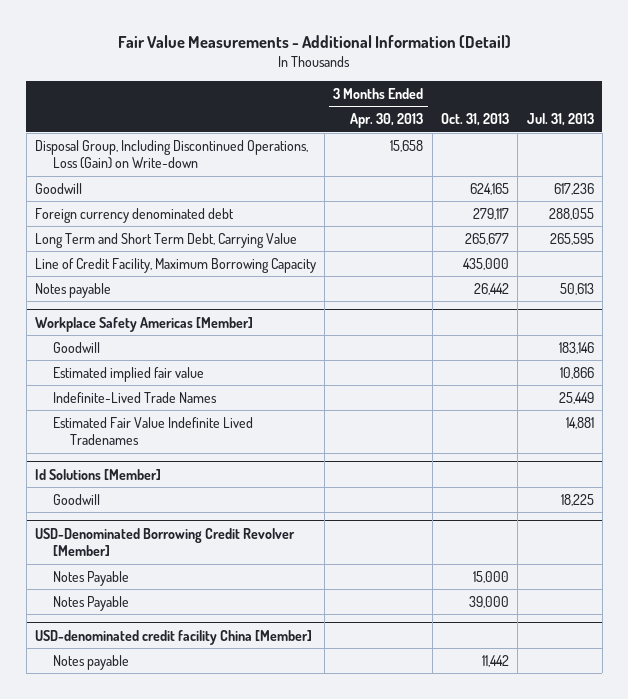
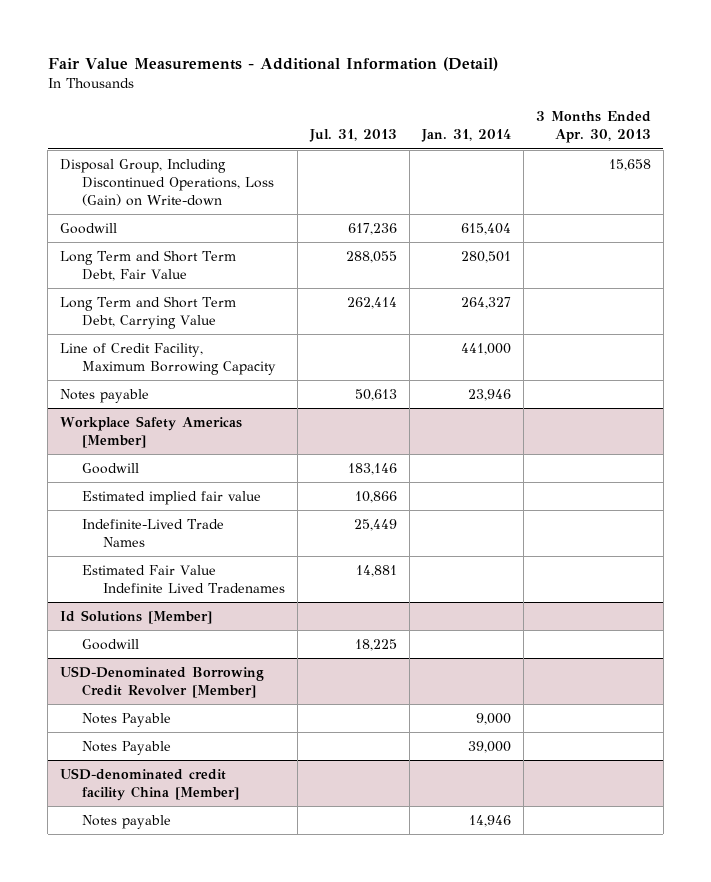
[440,113,509,127] Oct. 31, 2013 -> none
none -> [420,129,511,143] Jan. 31, 2014
[34,207,234,223] Foreign currency denominated debt -> [60,250,237,281] Long Term and Short Term Debt, Fair Value
[549,232,594,245] 265,595 -> [346,297,397,310] 262,414

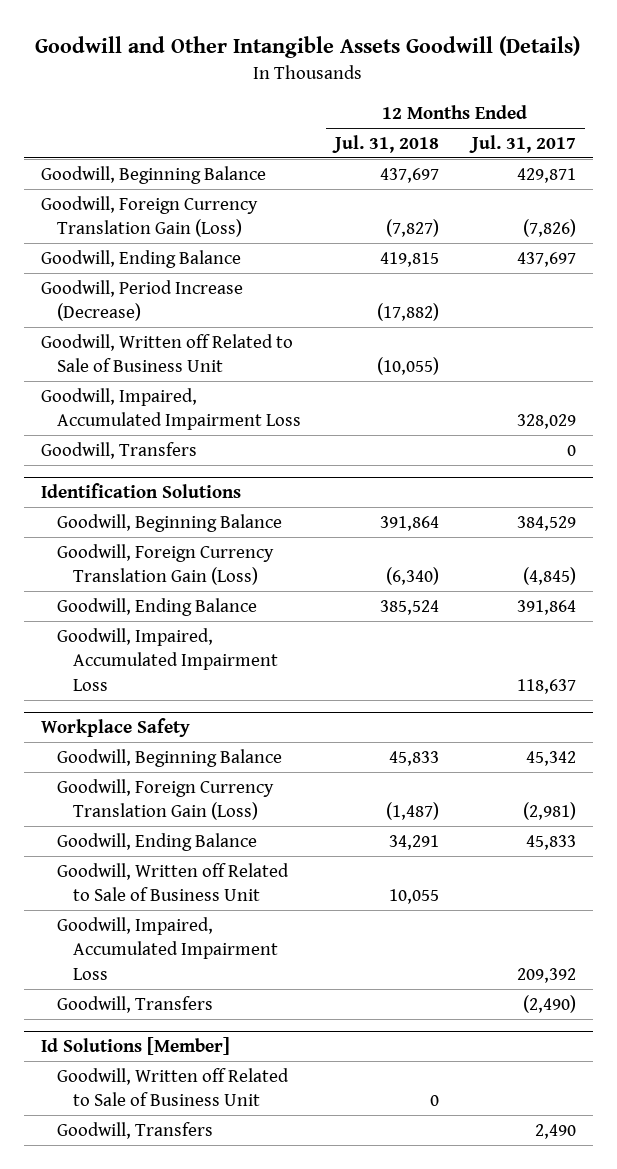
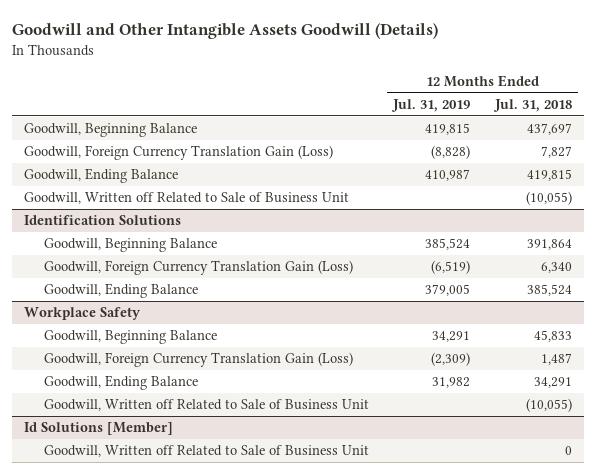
[469,134,577,153] Jul. 31, 2017 -> none
none -> [391,98,471,112] Jul. 31, 2019
[385,219,439,238] (7,827) -> [540,146,572,159] 7,827
[40,279,243,322] Goodwill, Period Increase (Decrease) -> none
[40,387,301,431] Goodwill, Impaired, Accumulated Impairment Loss -> none
[40,441,197,459] Goodwill, Transfers -> none
[385,567,439,586] (6,340) -> [540,262,572,274] 6,340
[56,627,278,691] Goodwill, Impaired, Accumulated Impairment Loss -> none
[385,802,439,821] (1,487) -> [540,353,572,366] 1,487
[56,916,278,980] Goodwill, Impaired, Accumulated Impairment Loss -> none
[56,995,213,1013] Goodwill, Transfers -> none
[388,889,439,905] 10,055 -> [525,398,572,413] (10,055)
[56,1121,213,1139] Goodwill, Transfers -> none

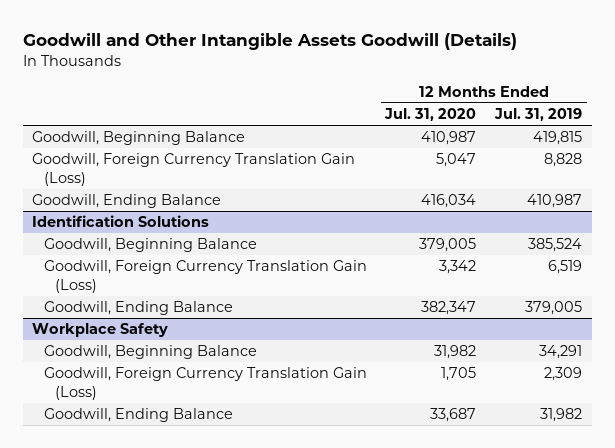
[492,98,572,112] Jul. 31, 2018 -> none
none -> [384,108,477,122] Jul. 31, 2020
[431,145,471,160] (8,828) -> [544,153,583,168] 8,828
[24,192,350,205] Goodwill, Written off Related to Sale of Business Unit -> none
[431,260,471,275] (6,519) -> [548,260,583,275] 6,519
[431,352,471,367] (2,309) -> [544,367,583,382] 2,309
[43,399,369,412] Goodwill, Written off Related to Sale of Business Unit -> none
[24,422,174,436] Id Solutions [Member] -> none
[43,445,369,458] Goodwill, Written off Related to Sale of Business Unit -> none

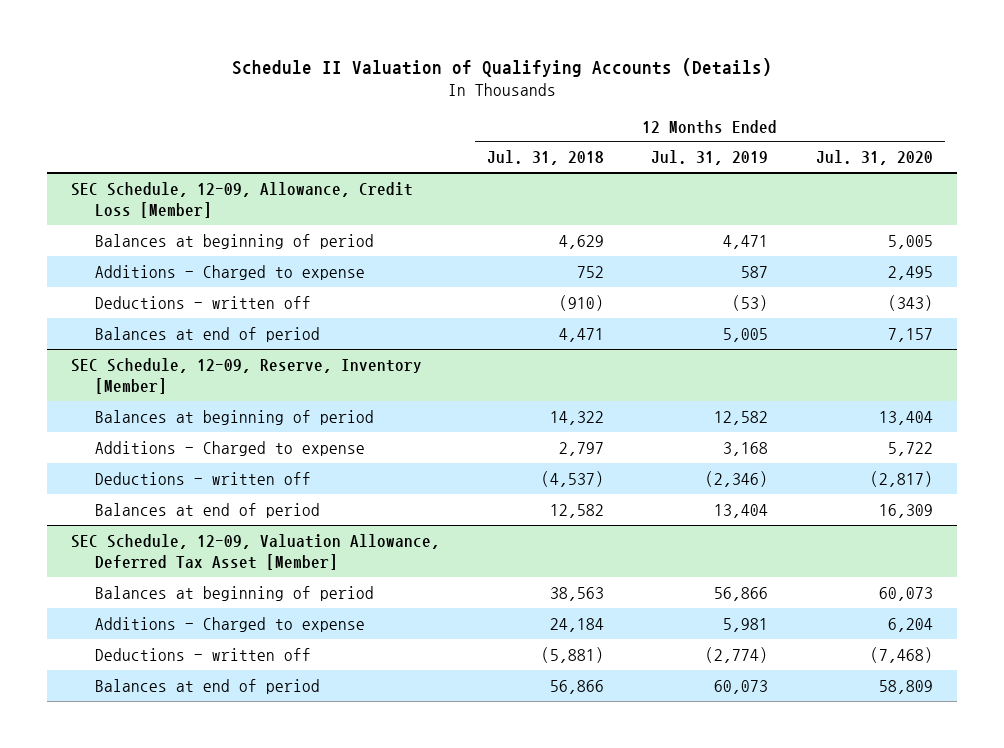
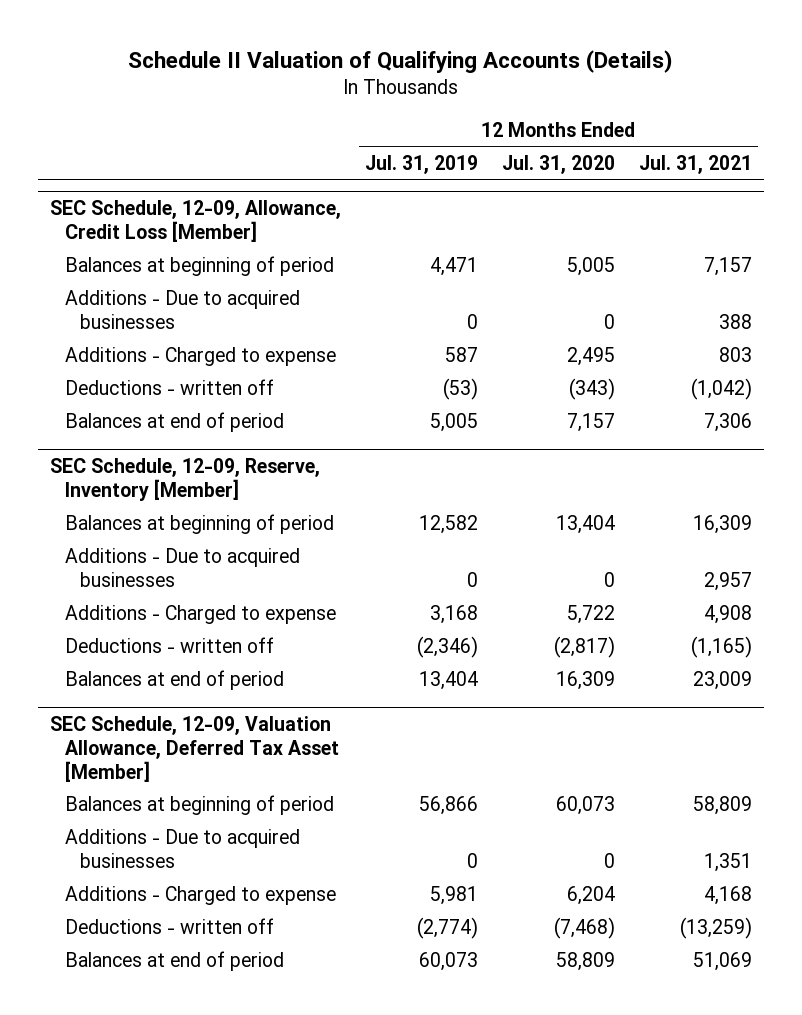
[487,150,605,166] Jul. 31, 2018 -> none
none -> [638,154,752,174] Jul. 31, 2021
none -> [65,290,301,330] Additions - Due to acquired businesses
none -> [65,548,301,588] Additions - Due to acquired businesses
none -> [65,829,301,869] Additions - Due to acquired businesses

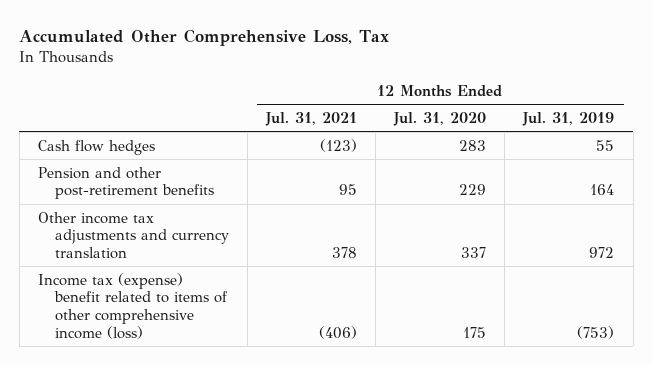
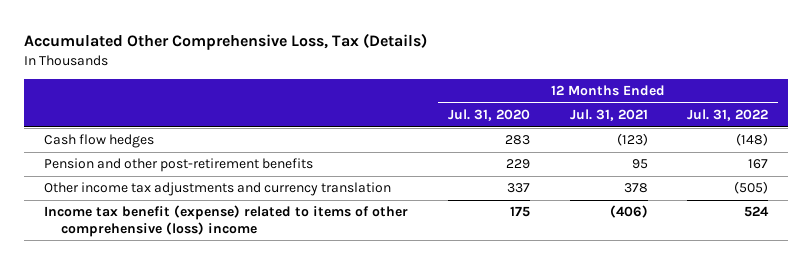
[19,29,390,47] Accumulated Other Comprehensive Loss, Tax -> [24,32,428,50] Accumulated Other Comprehensive Loss, Tax (Details)
[522,111,615,126] Jul. 31, 2019 -> none
none -> [687,109,769,122] Jul. 31, 2022
[38,272,228,339] Income tax (expense) benefit related to items of other comprehensive income (loss) -> [44,205,409,237] Income tax benefit (expense) related to items of other comprehensive (loss) income

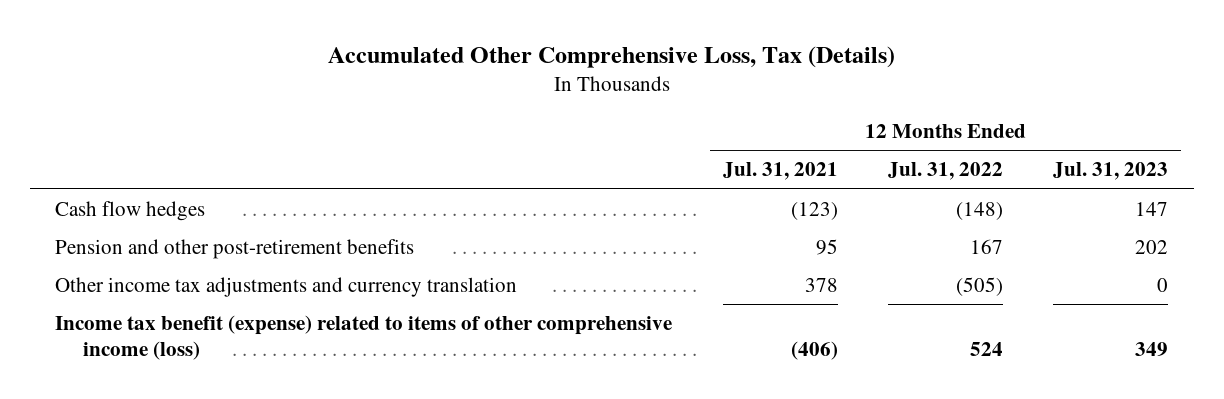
[447,109,530,122] Jul. 31, 2020 -> none
none -> [1053,162,1169,181] Jul. 31, 2023
[44,205,409,237] Income tax benefit (expense) related to items of other comprehensive (loss) income -> [55,315,673,361] Income tax benefit (expense) related to items of other comprehensive income (loss)

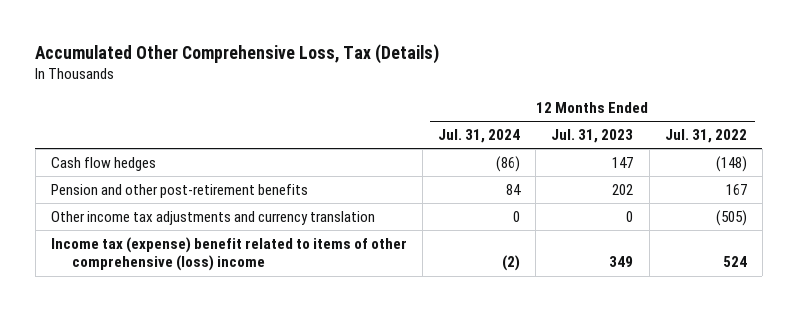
[722,162,838,181] Jul. 31, 2021 -> none
none -> [438,129,521,144] Jul. 31, 2024
[55,315,673,361] Income tax benefit (expense) related to items of other comprehensive income (loss) -> [50,236,407,272] Income tax (expense) benefit related to items of other comprehensive (loss) income

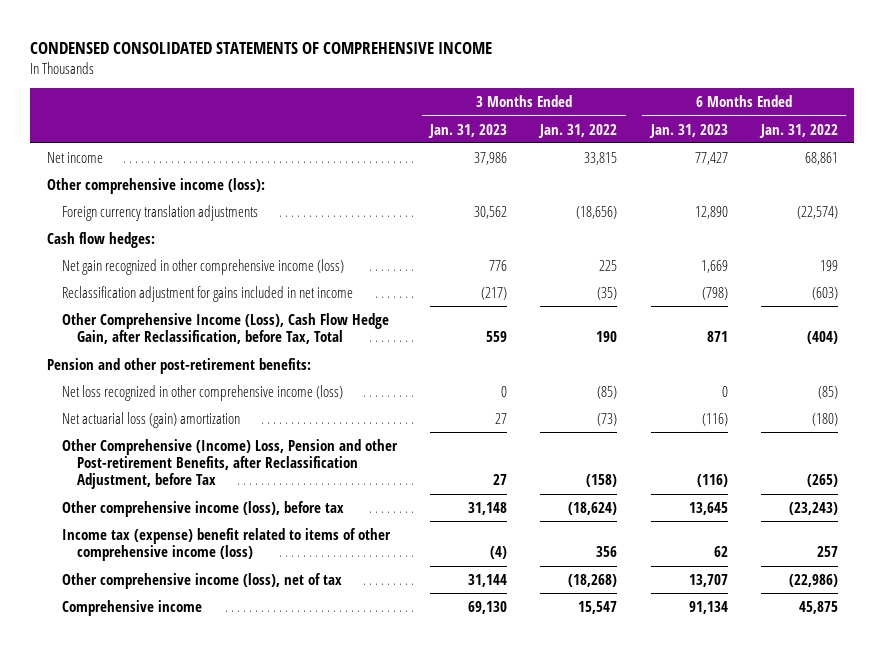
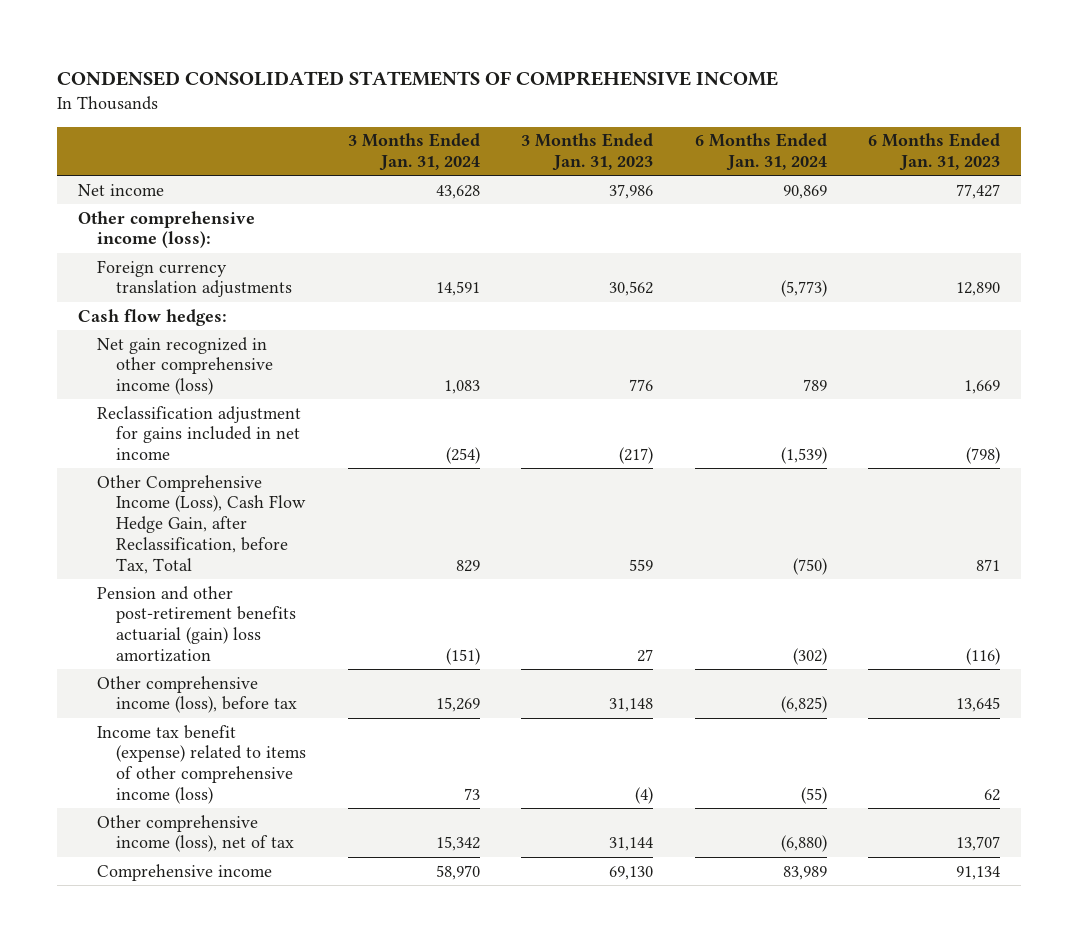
[538,123,618,138] Jan. 31, 2022 -> none
[758,123,838,138] Jan. 31, 2022 -> none
none -> [347,133,480,171] 3 Months Ended Jan. 31, 2024
none -> [694,133,827,171] 6 Months Ended Jan. 31, 2024
[47,357,312,374] Pension and other post-retirement benefits: -> none
[62,384,344,401] Net loss recognized in other comprehensive income (loss) -> none
[62,438,399,490] Other Comprehensive (Income) Loss, Pension and other Post-retirement Benefits, after Reclassification Adjustment, before Tax -> none
[62,411,241,428] Net actuarial loss (gain) amortization -> [96,585,297,662] Pension and other post-retirement benefits actuarial (gain) loss amortization
[62,527,392,562] Income tax (expense) benefit related to items of other comprehensive income (loss) -> [96,724,307,804] Income tax benefit (expense) related to items of other comprehensive income (loss)

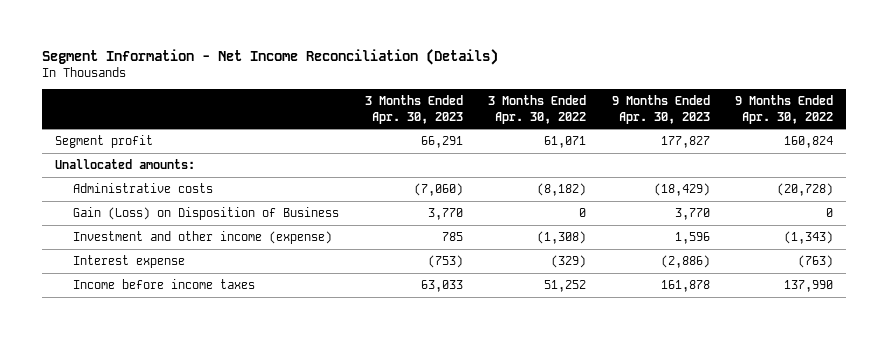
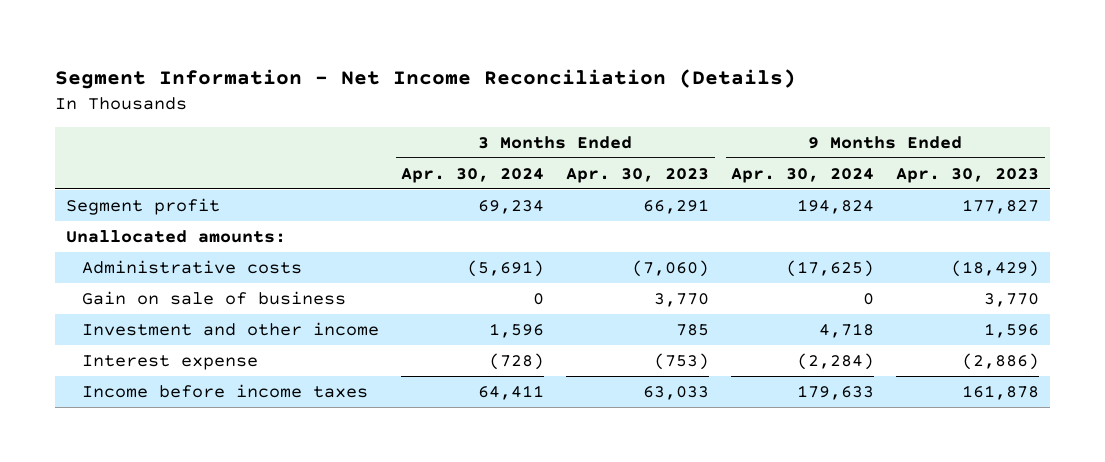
[488,95,587,124] 3 Months Ended Apr. 30, 2022 -> none
[735,95,834,124] 9 Months Ended Apr. 30, 2022 -> none
none -> [401,167,545,183] Apr. 30, 2024
none -> [731,167,875,183] Apr. 30, 2024
[73,207,340,221] Gain (Loss) on Disposition of Business -> [82,290,347,305] Gain on sale of business
[73,231,333,245] Investment and other income (expense) -> [82,321,380,336] Investment and other income

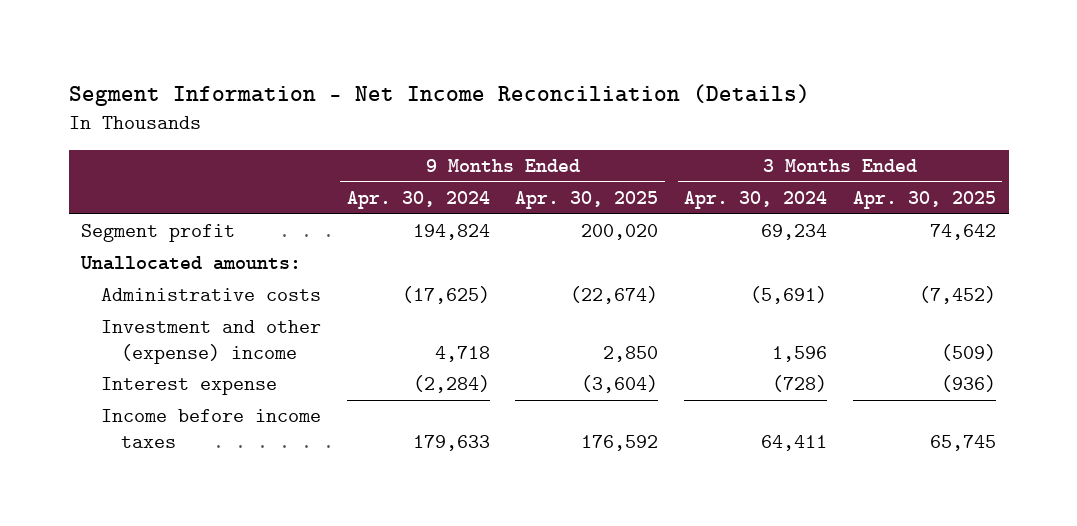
[566,167,710,183] Apr. 30, 2023 -> none
[896,167,1040,183] Apr. 30, 2023 -> none
none -> [515,191,659,210] Apr. 30, 2025
none -> [852,191,996,210] Apr. 30, 2025
[82,290,347,305] Gain on sale of business -> none
[82,321,380,336] Investment and other income -> [101,320,322,364] Investment and other (expense) income

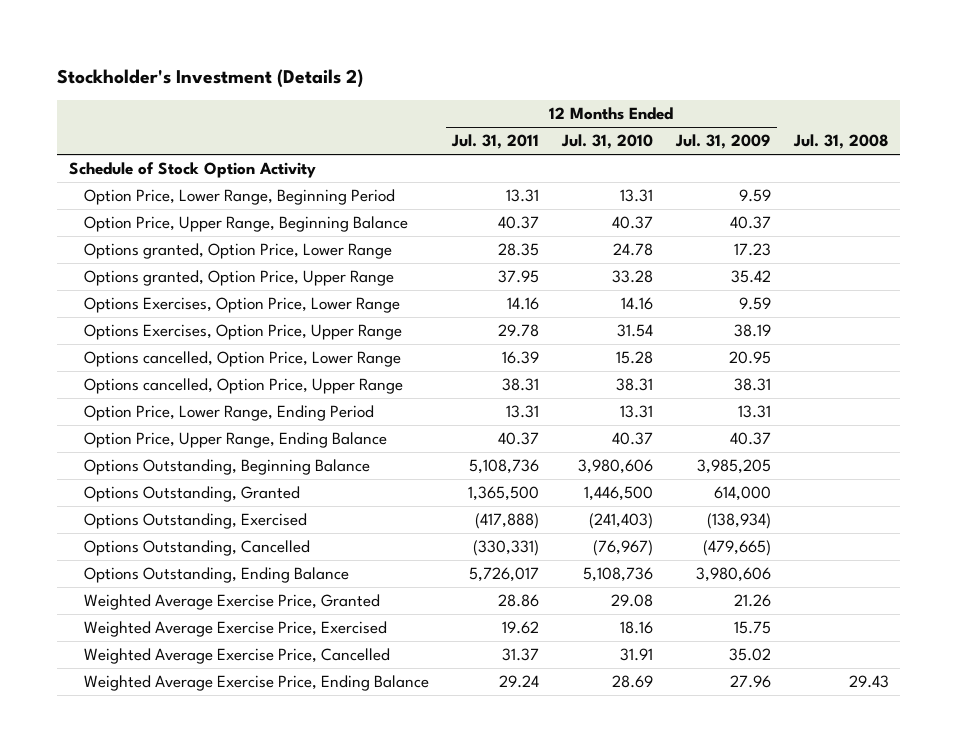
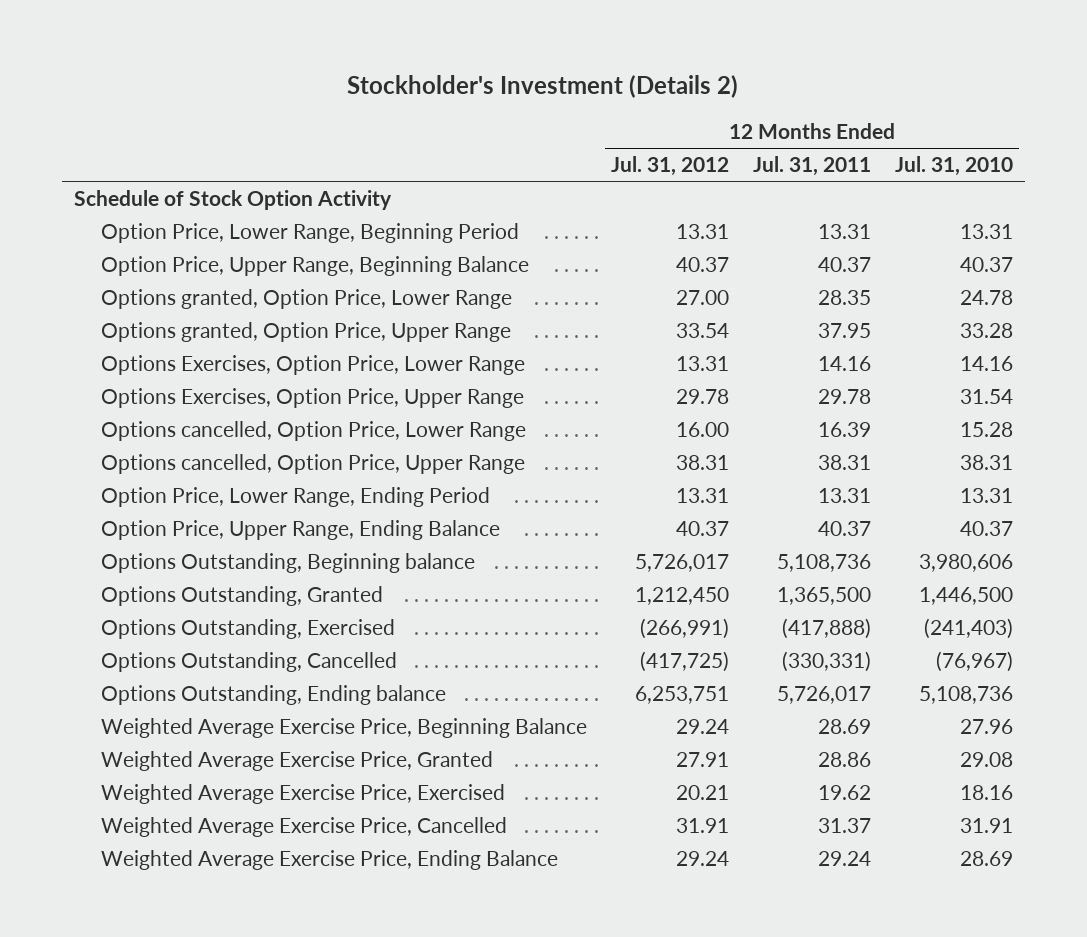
[674,134,771,150] Jul. 31, 2009 -> none
[792,134,889,150] Jul. 31, 2008 -> none
none -> [611,156,730,177] Jul. 31, 2012
[83,459,370,476] Options Outstanding, Beginning Balance -> [101,553,476,574] Options Outstanding, Beginning balance
[83,567,349,584] Options Outstanding, Ending Balance -> [101,685,447,706] Options Outstanding, Ending balance
none -> [101,718,588,739] Weighted Average Exercise Price, Beginning Balance

